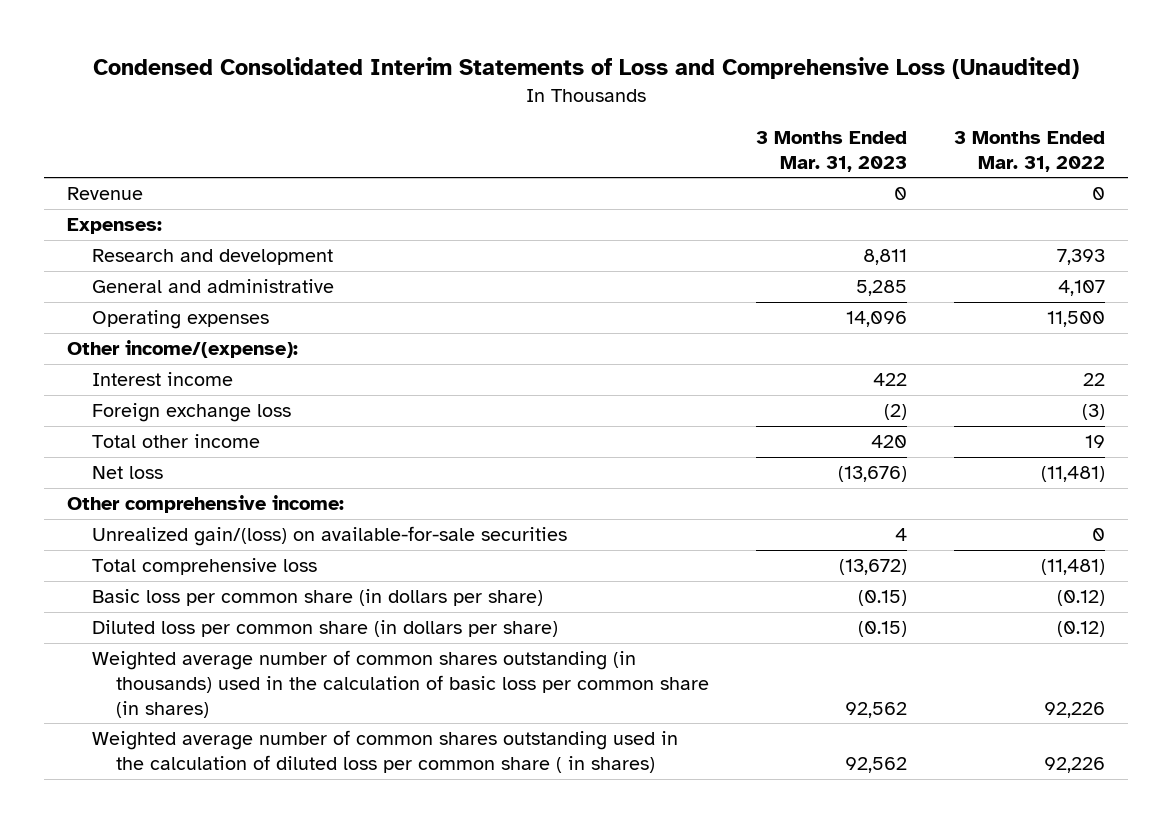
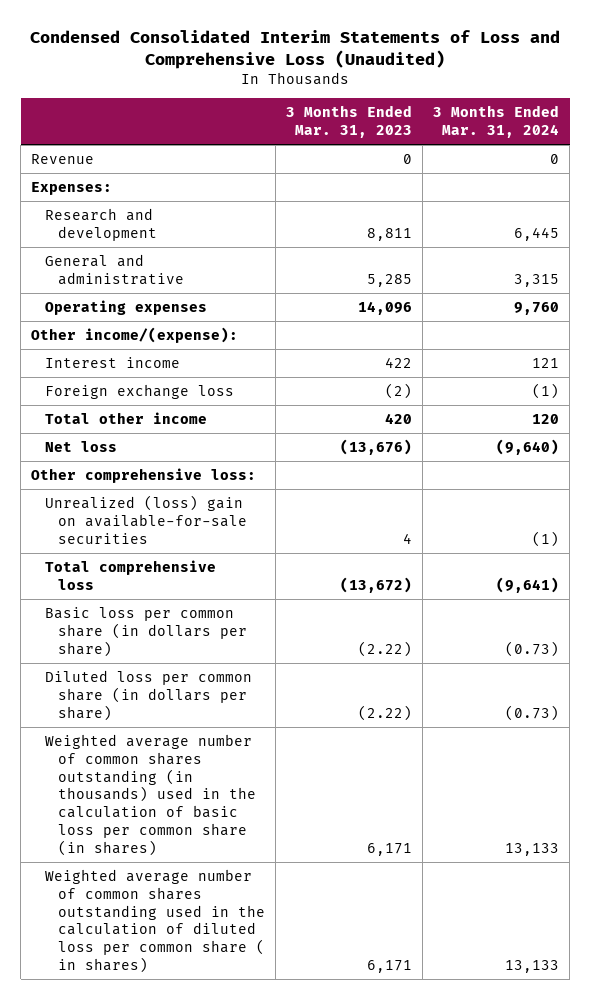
[953,130,1105,172] 3 Months Ended Mar. 31, 2022 -> none
none -> [433,105,560,138] 3 Months Ended Mar. 31, 2024
[67,495,345,514] Other comprehensive income: -> [31,468,257,484] Other comprehensive loss:
[91,526,567,547] Unrealized gain/(loss) on available-for-sale securities -> [44,495,247,544] Unrealized (loss) gain on available-for-sale securities
[857,590,907,607] (0.15) -> [358,640,413,657] (2.22)
[857,621,907,638] (0.15) -> [358,704,413,721] (2.22)
[844,701,907,718] 92,562 -> [367,842,413,856] 6,171
[844,756,907,773] 92,562 -> [367,959,413,973] 6,171

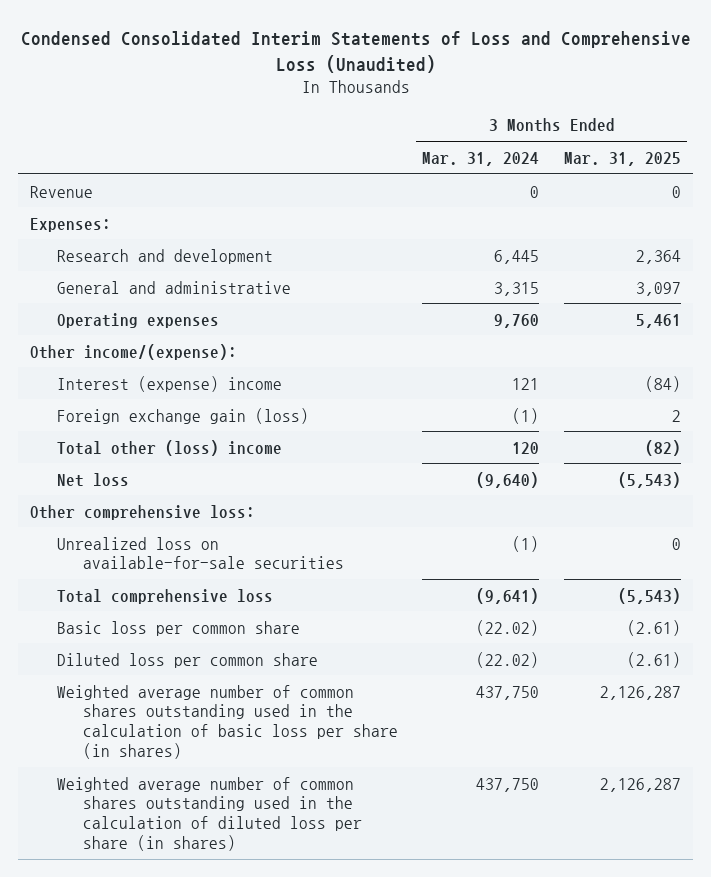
[286,105,413,138] 3 Months Ended Mar. 31, 2023 -> none
none -> [564,151,682,166] Mar. 31, 2025
[44,357,180,369] Interest income -> [56,375,282,392] Interest (expense) income
[44,384,234,400] Foreign exchange loss -> [56,407,309,424] Foreign exchange gain (loss)
[44,412,207,425] Total other income -> [56,439,282,456] Total other (loss) income
[44,495,247,544] Unrealized (loss) gain on available-for-sale securities -> [56,536,344,570] Unrealized loss on available-for-sale securities
[44,607,247,657] Basic loss per common share (in dollars per share) -> [56,620,300,636] Basic loss per common share
[505,640,560,657] (0.73) -> [476,619,540,636] (22.02)
[44,670,252,721] Diluted loss per common share (in dollars per share) -> [56,652,318,668] Diluted loss per common share
[505,704,560,721] (0.73) -> [476,651,540,668] (22.02)
[44,734,256,856] Weighted average number of common shares outstanding (in thousands) used in the calculation of basic loss per common share (in shares) -> [56,684,398,759] Weighted average number of common shares outstanding used in the calculation of basic loss per share (in shares)
[505,842,560,856] 13,133 -> [476,685,540,700] 437,750
[44,869,265,973] Weighted average number of common shares outstanding used in the calculation of diluted loss per common share ( in shares) -> [56,776,362,851] Weighted average number of common shares outstanding used in the calculation of diluted loss per share (in shares)
[505,959,560,973] 13,133 -> [476,777,540,792] 437,750

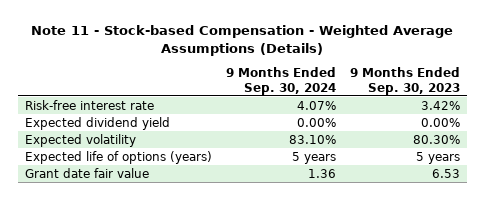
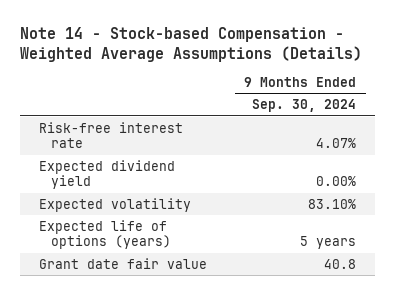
[31,25,454,57] Note 11 - Stock-based Compensation - Weighted Average Assumptions (Details) -> [19,27,362,62] Note 14 - Stock-based Compensation - Weighted Average Assumptions (Details)
[349,67,460,95] 9 Months Ended Sep. 30, 2023 -> none
[307,168,336,178] 1.36 -> [324,258,357,269] 40.8

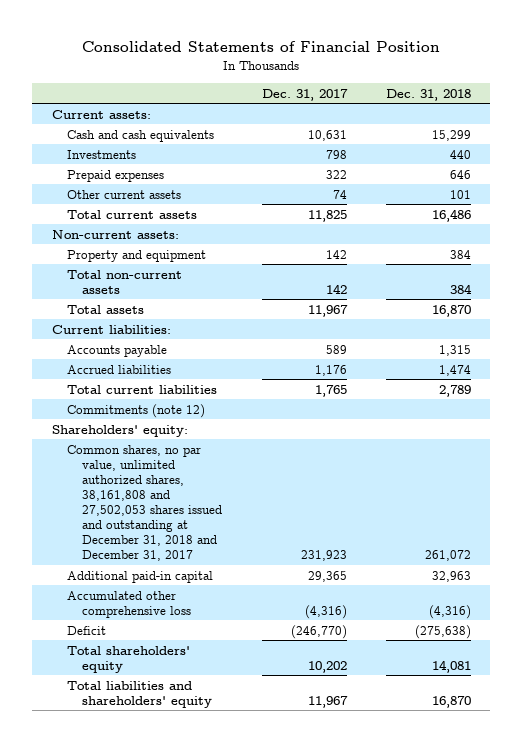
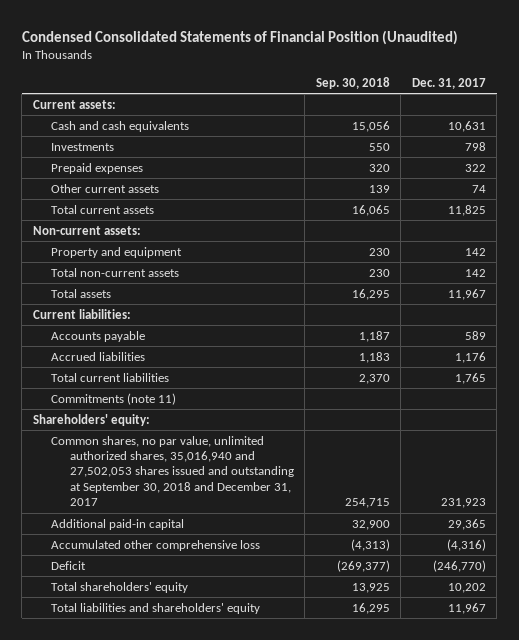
[82,41,441,53] Consolidated Statements of Financial Position -> [21,29,458,45] Condensed Consolidated Statements of Financial Position (Unaudited)
[385,88,471,101] Dec. 31, 2018 -> none
none -> [315,76,390,89] Sep. 30, 2018
[67,403,206,418] Commitments (note 12) -> [51,392,177,405] Commitments (note 11)
[67,444,223,562] Common shares, no par value, unlimited authorized shares, 38,161,808 and 27,502,053 shares issued and outstanding at December 31, 2018 and December 31, 2017 -> [51,435,294,507] Common shares, no par value, unlimited authorized shares, 35,016,940 and 27,502,053 shares issued and outstanding at September 30, 2018 and December 31, 2017

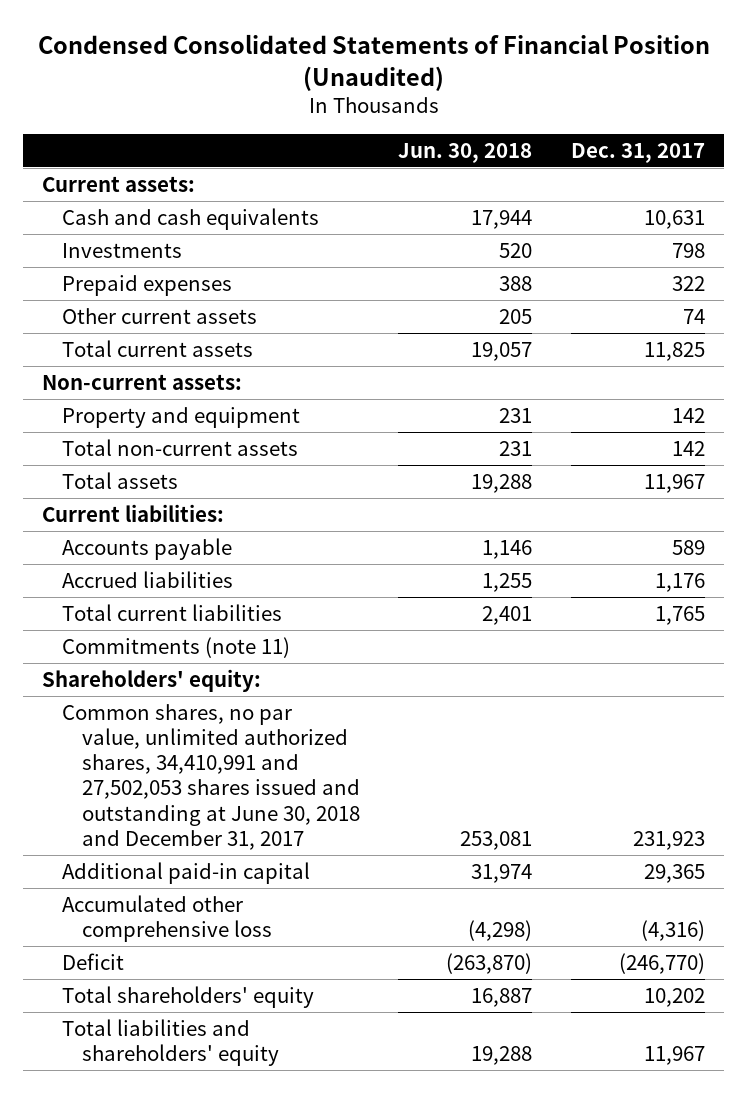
[315,76,390,89] Sep. 30, 2018 -> none
none -> [398,142,533,163] Jun. 30, 2018
[51,435,294,507] Common shares, no par value, unlimited authorized shares, 35,016,940 and 27,502,053 shares issued and outstanding at September 30, 2018 and December 31, 2017 -> [61,703,360,850] Common shares, no par value, unlimited authorized shares, 34,410,991 and 27,502,053 shares issued and outstanding at June 30, 2018 and December 31, 2017

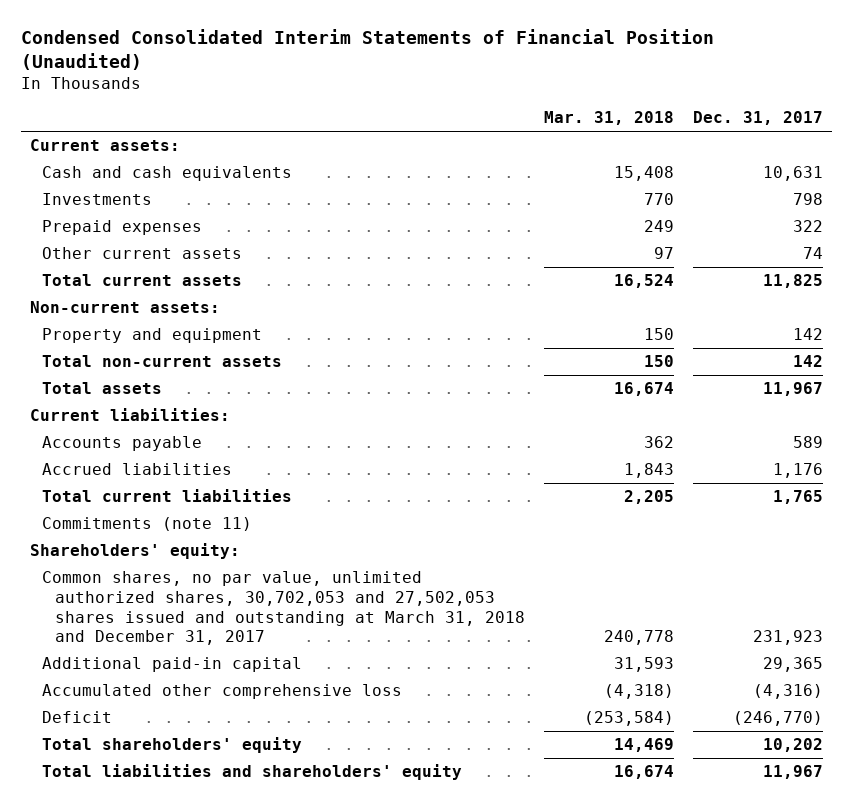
[37,34,710,92] Condensed Consolidated Statements of Financial Position (Unaudited) -> [20,29,714,71] Condensed Consolidated Interim Statements of Financial Position (Unaudited)
[398,142,533,163] Jun. 30, 2018 -> none
none -> [543,111,674,126] Mar. 31, 2018
[61,703,360,850] Common shares, no par value, unlimited authorized shares, 34,410,991 and 27,502,053 shares issued and outstanding at June 30, 2018 and December 31, 2017 -> [42,571,525,646] Common shares, no par value, unlimited authorized shares, 30,702,053 and 27,502,053 shares issued and outstanding at March 31, 2018 and December 31, 2017

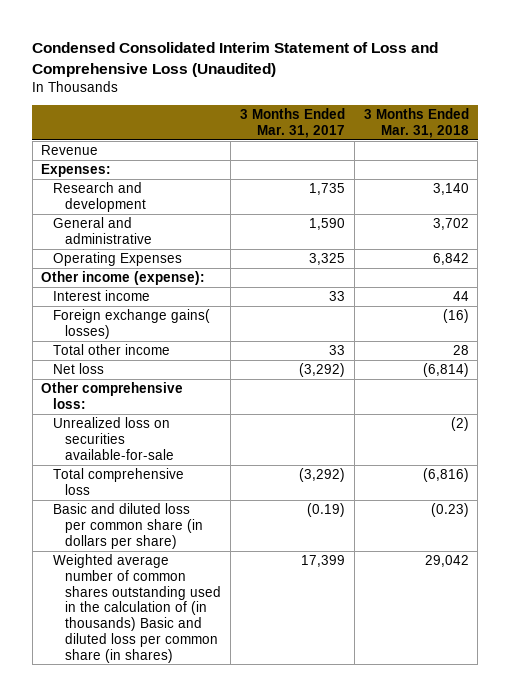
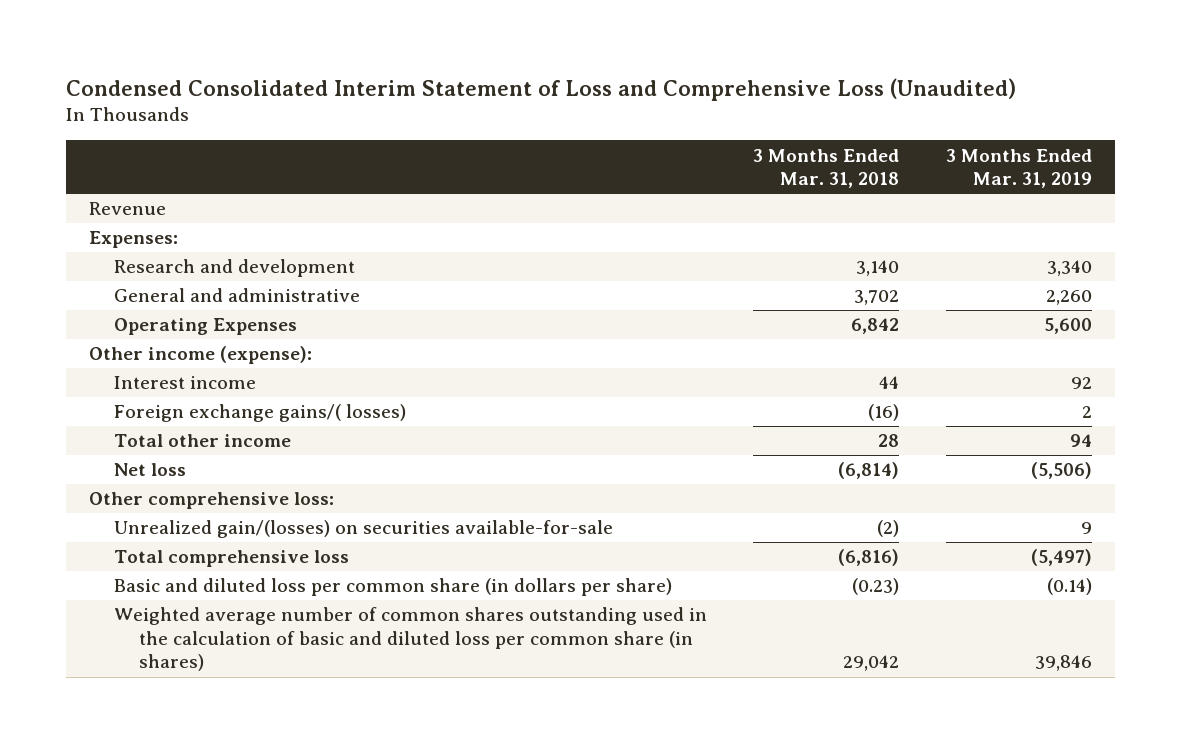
[239,108,345,139] 3 Months Ended Mar. 31, 2017 -> none
none -> [945,148,1092,189] 3 Months Ended Mar. 31, 2019
[53,309,211,339] Foreign exchange gains( losses) -> [114,404,407,423] Foreign exchange gains/( losses)
[53,417,175,460] Unrealized loss on securities available-for-sale -> [114,520,614,539] Unrealized gain/(losses) on securities available-for-sale
[53,554,222,663] Weighted average number of common shares outstanding used in the calculation of (in thousands) Basic and diluted loss per common share (in shares) -> [114,607,708,672] Weighted average number of common shares outstanding used in the calculation of basic and diluted loss per common share (in shares)

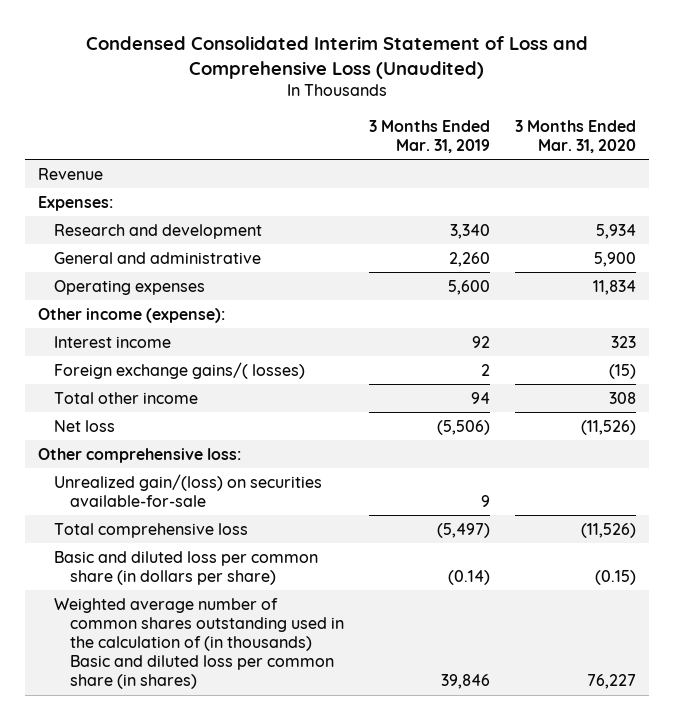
[753,148,900,189] 3 Months Ended Mar. 31, 2018 -> none
none -> [515,119,637,153] 3 Months Ended Mar. 31, 2020
[114,318,298,336] Operating Expenses -> [53,279,205,295] Operating expenses
[114,520,614,539] Unrealized gain/(losses) on securities available-for-sale -> [53,473,322,507] Unrealized gain/(loss) on securities available-for-sale
[114,607,708,672] Weighted average number of common shares outstanding used in the calculation of basic and diluted loss per common share (in shares) -> [53,597,345,690] Weighted average number of common shares outstanding used in the calculation of (in thousands) Basic and diluted loss per common share (in shares)

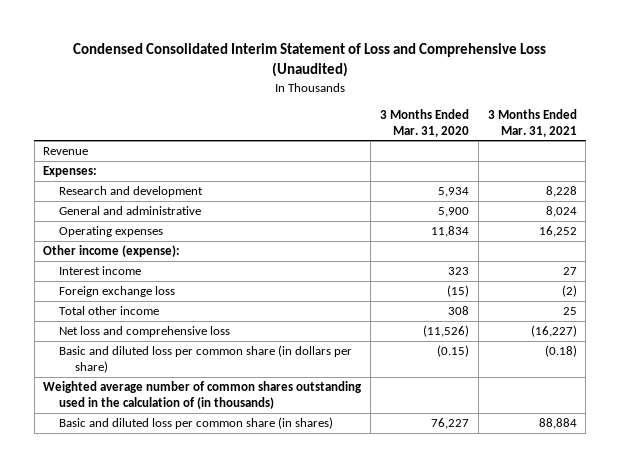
[369,119,491,153] 3 Months Ended Mar. 31, 2019 -> none
none -> [487,108,577,137] 3 Months Ended Mar. 31, 2021
[53,361,305,379] Foreign exchange gains/( losses) -> [59,286,176,298] Foreign exchange loss
[37,447,241,463] Other comprehensive loss: -> none
[53,473,322,507] Unrealized gain/(loss) on securities available-for-sale -> none
[53,522,248,538] Total comprehensive loss -> none
[53,419,115,432] Net loss -> [59,326,231,338] Net loss and comprehensive loss
none -> [43,381,363,409] Weighted average number of common shares outstanding used in the calculation of (in thousands)
[53,597,345,690] Weighted average number of common shares outstanding used in the calculation of (in thousands) Basic and diluted loss per common share (in shares) -> [59,417,334,430] Basic and diluted loss per common share (in shares)

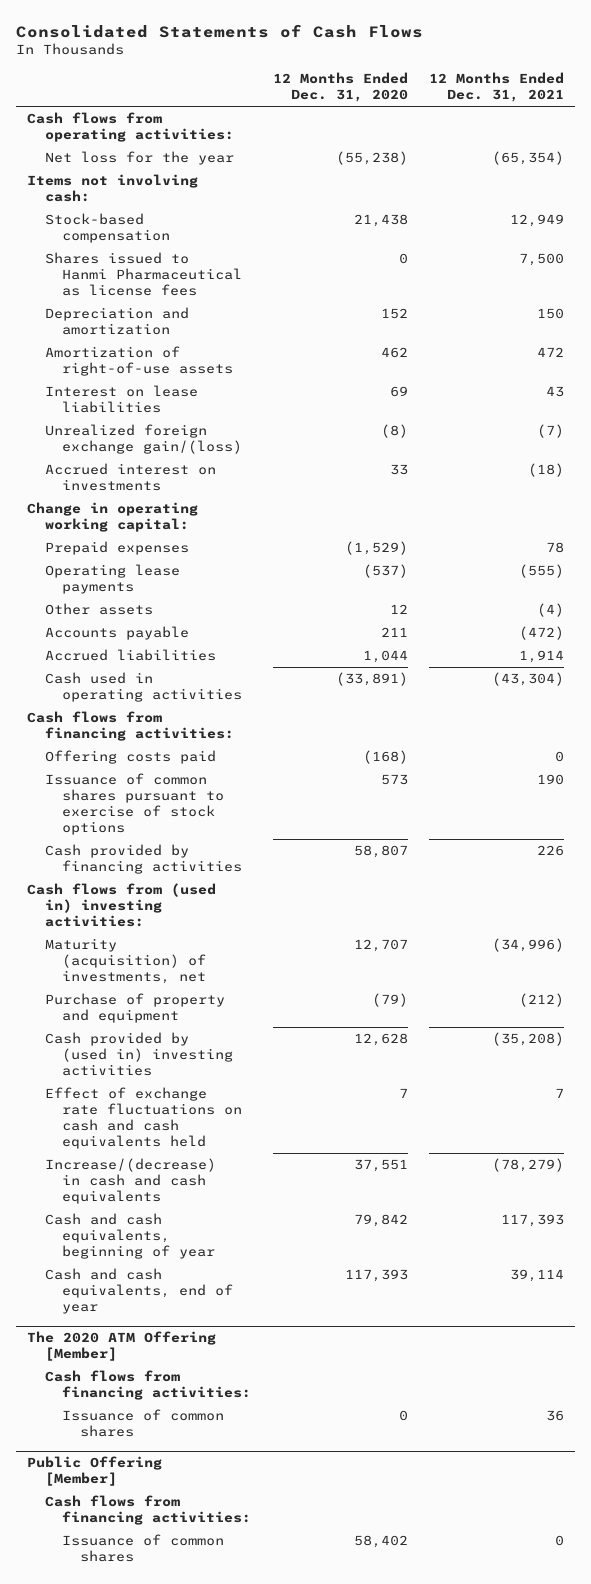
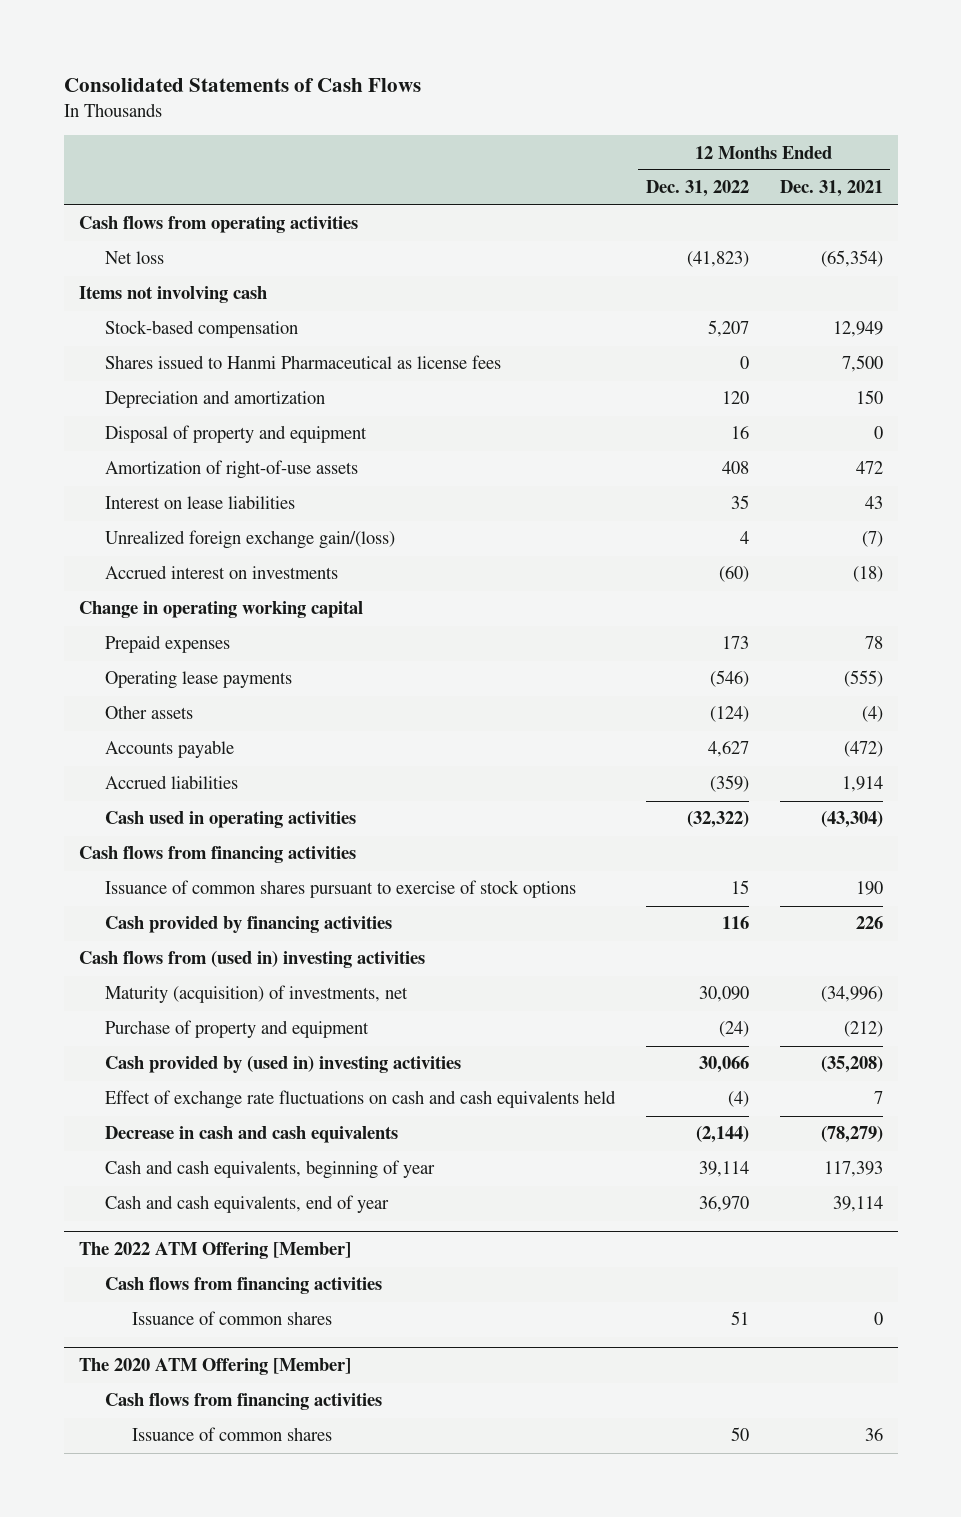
[272,71,408,103] 12 Months Ended Dec. 31, 2020 -> none
none -> [645,180,749,198] Dec. 31, 2022
[27,112,234,143] Cash flows from operating activities: -> [78,216,358,234] Cash flows from operating activities
[44,151,234,166] Net loss for the year -> [105,251,165,265] Net loss
[27,174,199,203] Items not involving cash: -> [78,286,267,304] Items not involving cash
none -> [105,425,368,444] Disposal of property and equipment
[27,502,199,533] Change in operating working capital: -> [78,601,363,619] Change in operating working capital
[44,750,216,765] Offering costs paid -> none
[27,711,234,742] Cash flows from financing activities: -> [78,846,356,864] Cash flows from financing activities
[27,883,217,928] Cash flows from (used in) investing activities: -> [78,951,425,969] Cash flows from (used in) investing activities
[44,1158,216,1205] Increase/(decrease) in cash and cash equivalents -> [105,1126,399,1144] Decrease in cash and cash equivalents
none -> [78,1242,351,1260] The 2022 ATM Offering [Member]
none -> [105,1277,383,1295] Cash flows from financing activities
none -> [131,1311,332,1326] Issuance of common shares
[44,1370,252,1401] Cash flows from financing activities: -> [105,1393,383,1411] Cash flows from financing activities
[27,1456,163,1487] Public Offering [Member] -> none
[44,1495,252,1526] Cash flows from financing activities: -> none
[62,1534,225,1563] Issuance of common shares -> none

